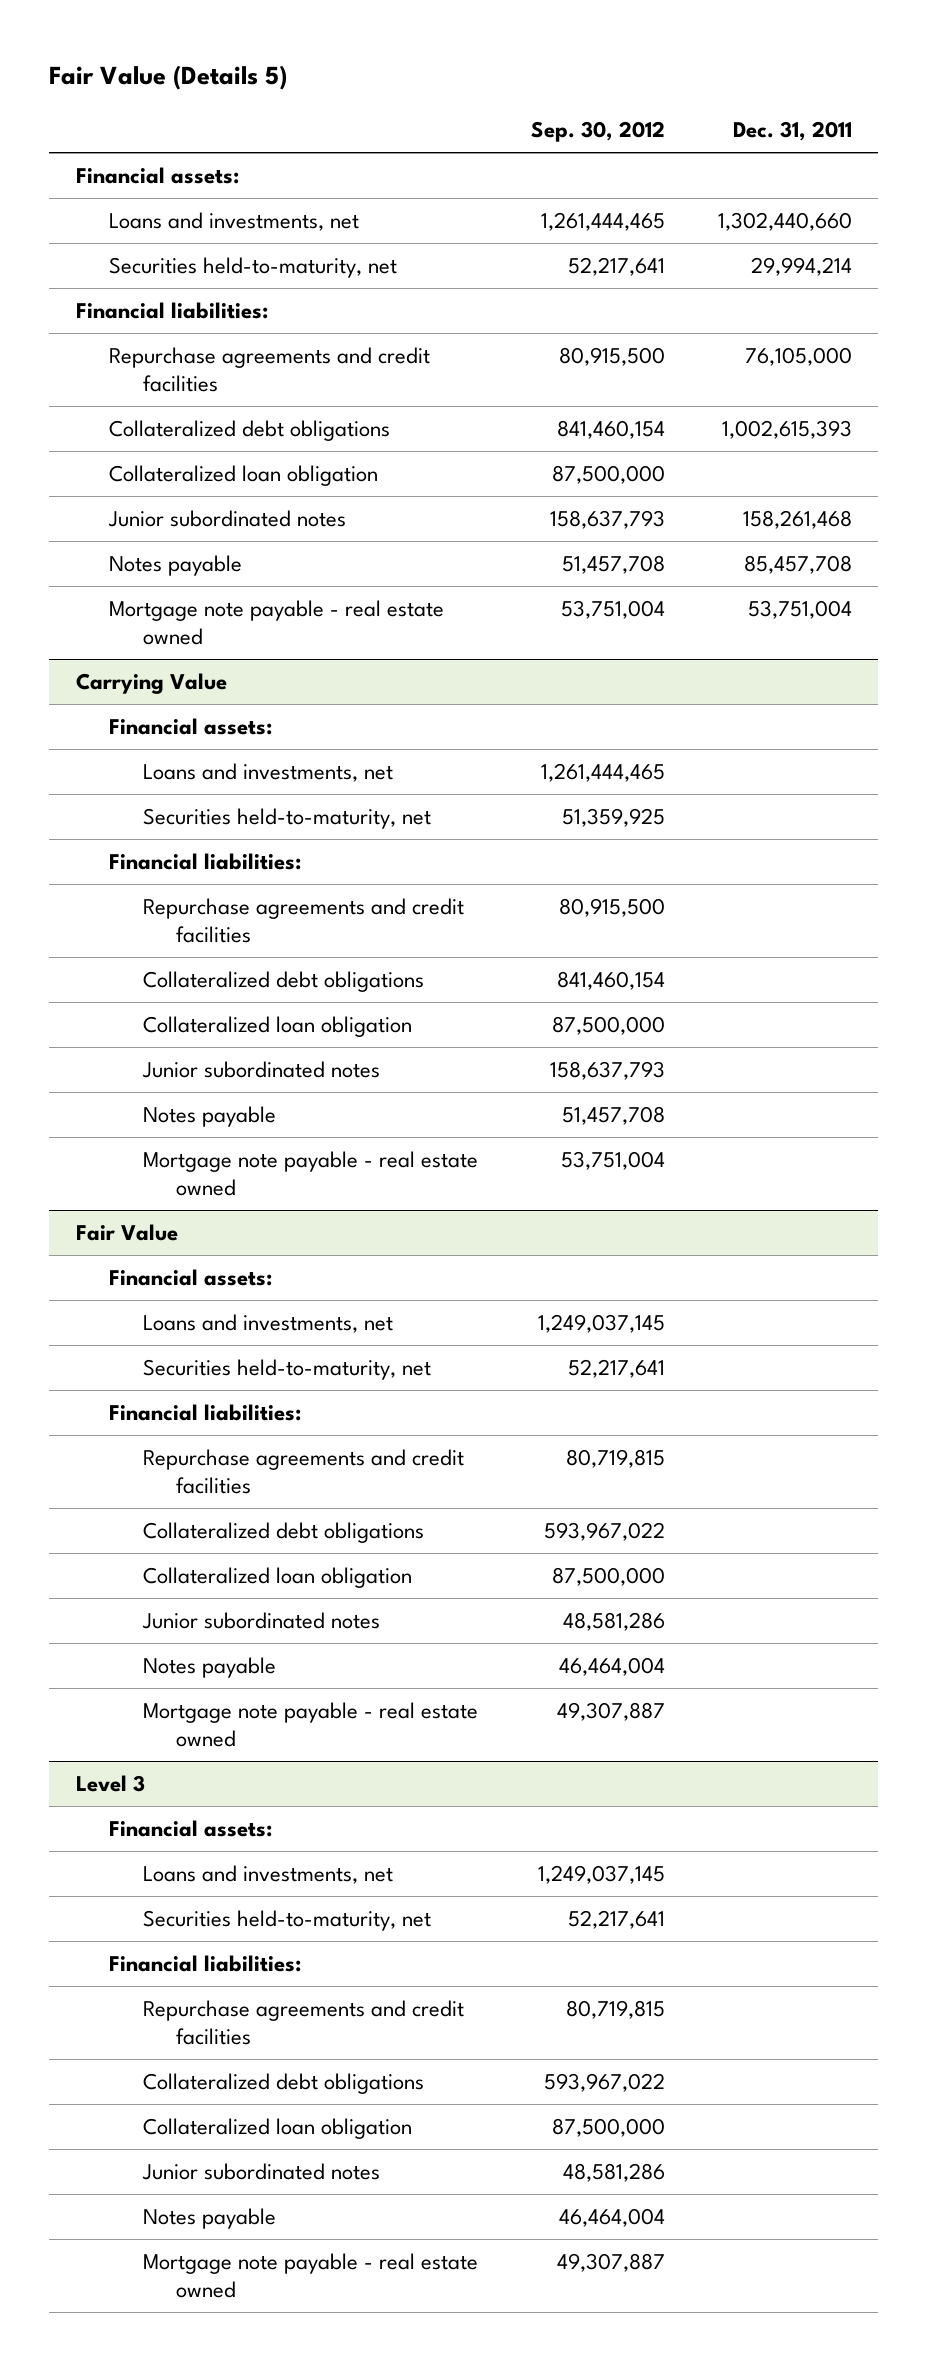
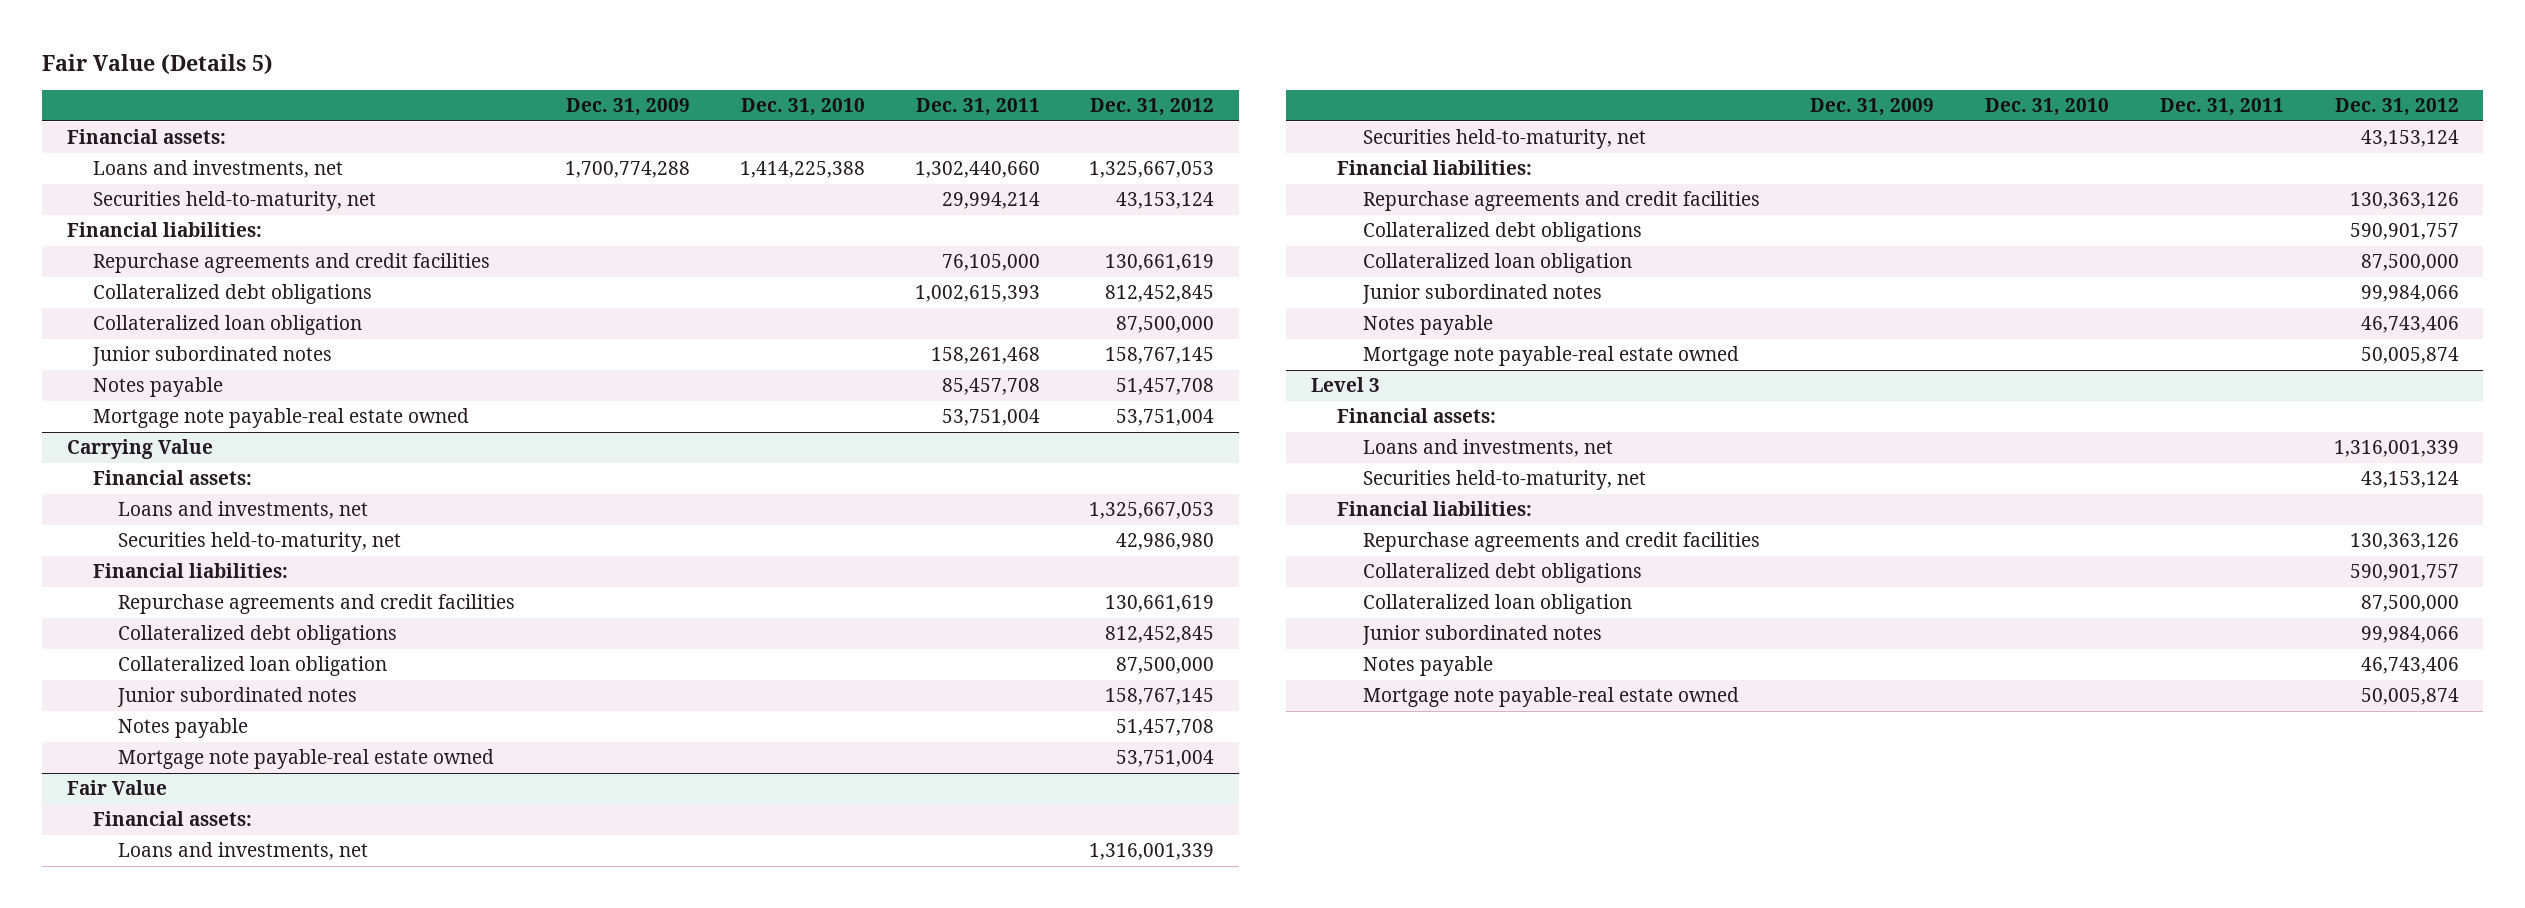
[530,121,665,143] Sep. 30, 2012 -> none
none -> [566,98,691,117] Dec. 31, 2009
none -> [740,98,865,117] Dec. 31, 2010
none -> [1090,98,1215,117] Dec. 31, 2012
[109,600,445,645] Mortgage note payable - real estate owned -> [92,408,469,429] Mortgage note payable-real estate owned
[142,1151,478,1196] Mortgage note payable - real estate owned -> [118,749,495,770] Mortgage note payable-real estate owned
[142,1702,478,1747] Mortgage note payable - real estate owned -> [1362,346,1739,367] Mortgage note payable-real estate owned
[142,2253,478,2298] Mortgage note payable - real estate owned -> [1362,687,1739,708] Mortgage note payable-real estate owned

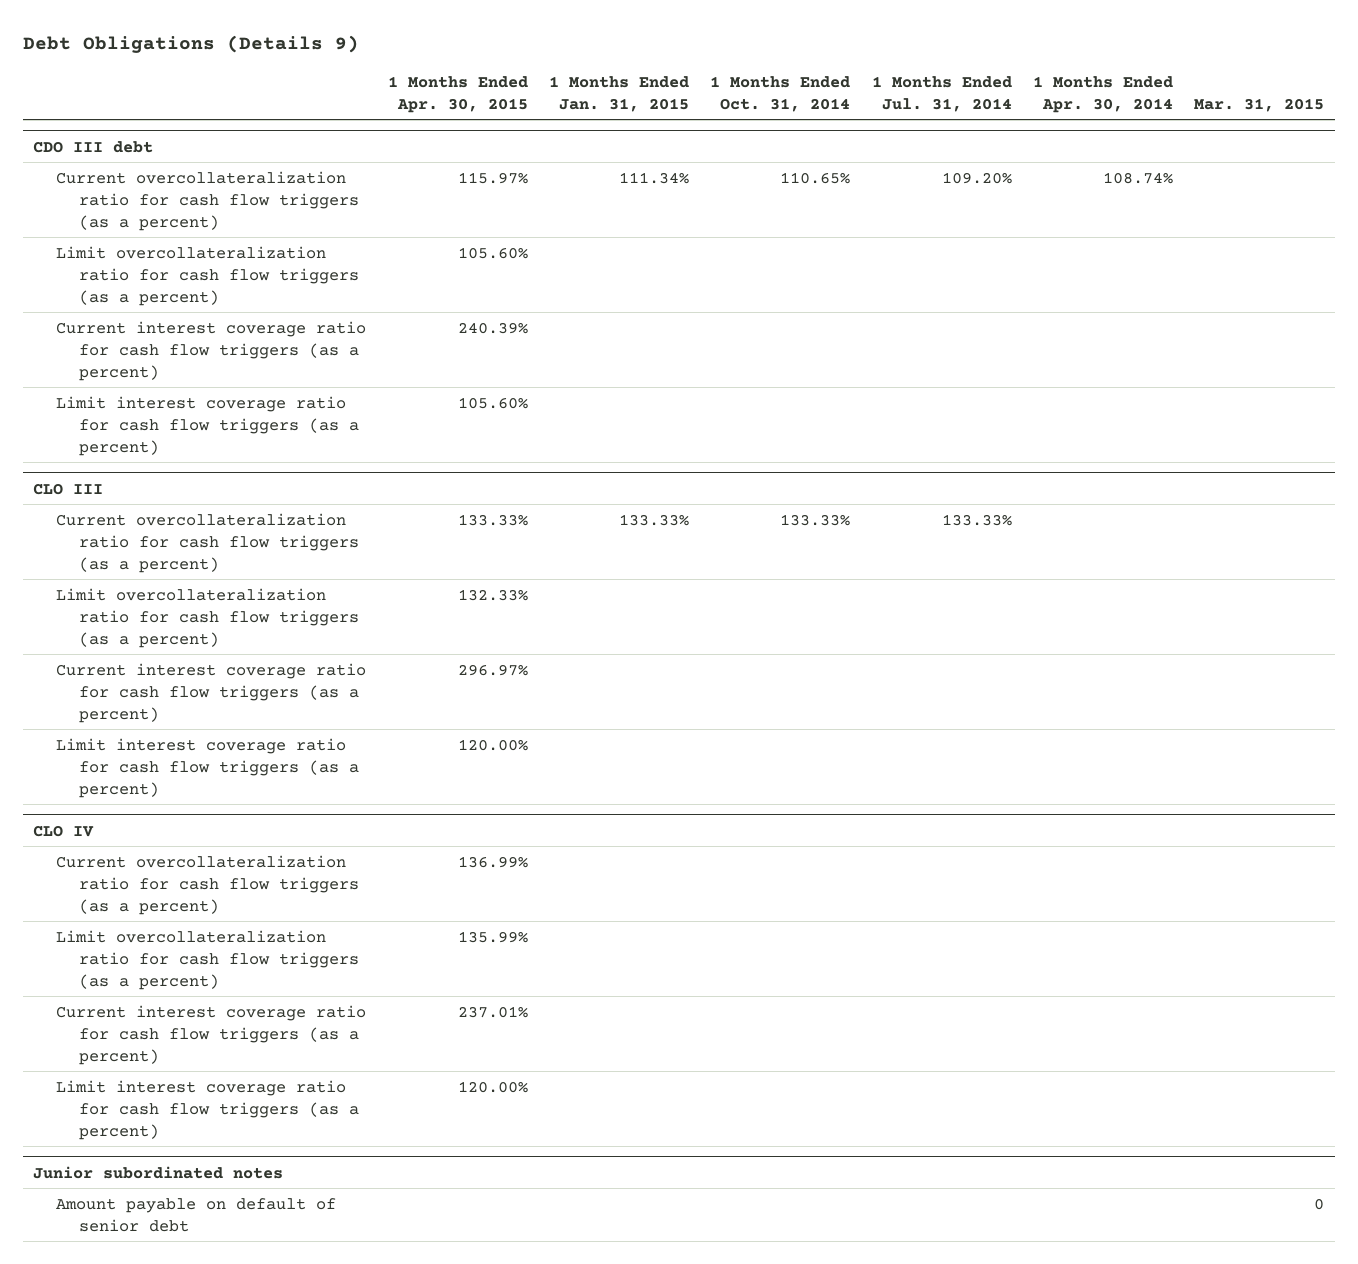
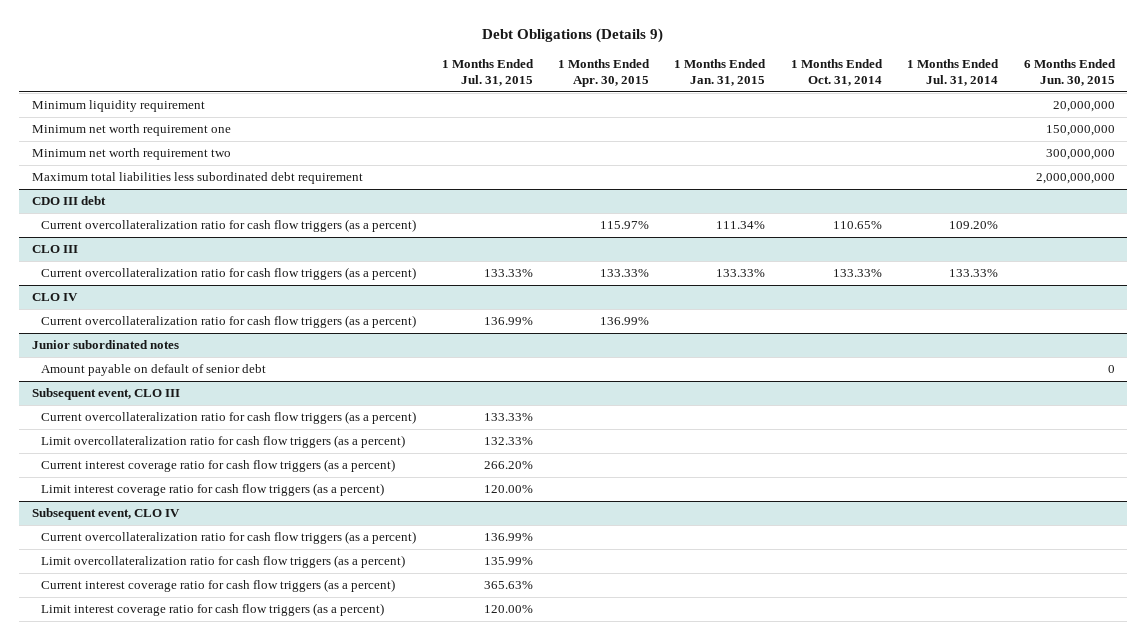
[1033,75,1174,113] 1 Months Ended Apr. 30, 2014 -> none
[1194,97,1325,112] Mar. 31, 2015 -> none
none -> [441,59,534,87] 1 Months Ended Jul. 31, 2015
none -> [1023,59,1116,87] 6 Months Ended Jun. 30, 2015
none -> [31,100,205,113] Minimum liquidity requirement
none -> [31,124,231,137] Minimum net worth requirement one
none -> [31,148,231,161] Minimum net worth requirement two
none -> [31,172,363,185] Maximum total liabilities less subordinated debt requirement
[56,245,360,306] Limit overcollateralization ratio for cash flow triggers (as a percent) -> none
[56,320,367,381] Current interest coverage ratio for cash flow triggers (as a percent) -> none
[56,395,360,456] Limit interest coverage ratio for cash flow triggers (as a percent) -> none
[56,587,360,648] Limit overcollateralization ratio for cash flow triggers (as a percent) -> none
[56,662,367,723] Current interest coverage ratio for cash flow triggers (as a percent) -> none
[56,737,360,798] Limit interest coverage ratio for cash flow triggers (as a percent) -> none
[56,929,360,990] Limit overcollateralization ratio for cash flow triggers (as a percent) -> none
[56,1004,367,1065] Current interest coverage ratio for cash flow triggers (as a percent) -> none
[56,1079,360,1140] Limit interest coverage ratio for cash flow triggers (as a percent) -> none
none -> [31,388,180,401] Subsequent event, CLO III
none -> [41,411,417,425] Current overcollateralization ratio for cash flow triggers (as a percent)
none -> [41,435,406,449] Limit overcollateralization ratio for cash flow triggers (as a percent)
none -> [41,459,396,473] Current interest coverage ratio for cash flow triggers (as a percent)
none -> [41,483,385,497] Limit interest coverage ratio for cash flow triggers (as a percent)
none -> [31,508,180,521] Subsequent event, CLO IV
none -> [41,531,417,545] Current overcollateralization ratio for cash flow triggers (as a percent)
none -> [41,555,406,569] Limit overcollateralization ratio for cash flow triggers (as a percent)
none -> [41,579,396,593] Current interest coverage ratio for cash flow triggers (as a percent)
none -> [41,603,385,617] Limit interest coverage ratio for cash flow triggers (as a percent)

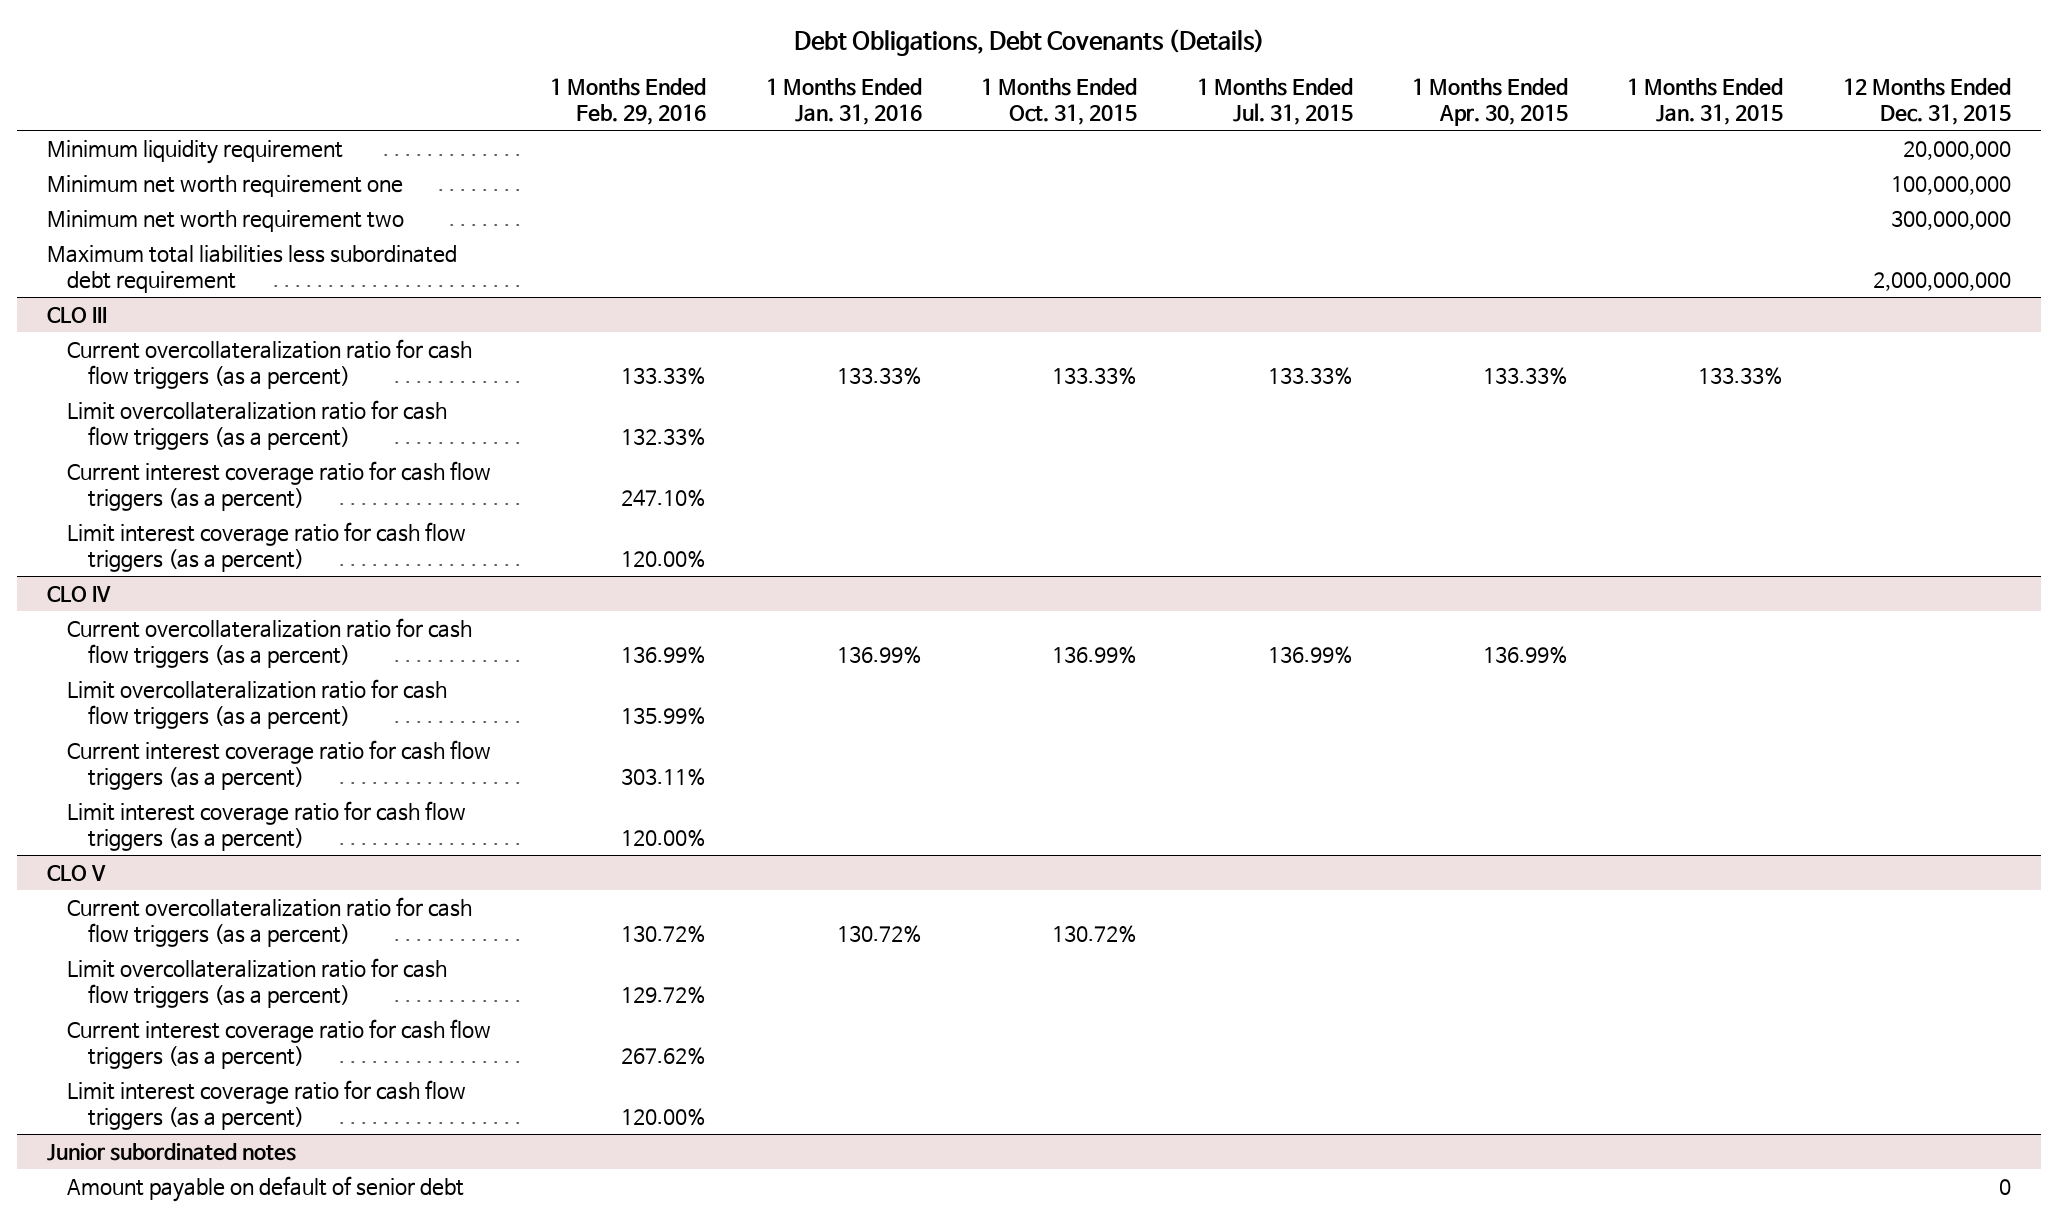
[482,28,664,44] Debt Obligations (Details 9) -> [793,28,1265,56] Debt Obligations, Debt Covenants (Details)
[790,59,883,87] 1 Months Ended Oct. 31, 2014 -> none
[907,59,1000,87] 1 Months Ended Jul. 31, 2014 -> none
[1023,59,1116,87] 6 Months Ended Jun. 30, 2015 -> none
none -> [550,77,707,126] 1 Months Ended Feb. 29, 2016
none -> [765,77,922,126] 1 Months Ended Jan. 31, 2016
none -> [981,77,1138,126] 1 Months Ended Oct. 31, 2015
none -> [1842,77,2011,126] 12 Months Ended Dec. 31, 2015
[31,196,106,206] CDO III debt -> none
[41,219,417,233] Current overcollateralization ratio for cash flow triggers (as a percent) -> none
none -> [67,399,448,451] Limit overcollateralization ratio for cash flow triggers (as a percent)
none -> [67,460,492,512] Current interest coverage ratio for cash flow triggers (as a percent)
none -> [67,521,467,573] Limit interest coverage ratio for cash flow triggers (as a percent)
none -> [67,678,448,730] Limit overcollateralization ratio for cash flow triggers (as a percent)
none -> [67,739,492,791] Current interest coverage ratio for cash flow triggers (as a percent)
none -> [67,800,467,852] Limit interest coverage ratio for cash flow triggers (as a percent)
none -> [46,864,106,881] CLO V
none -> [67,896,473,948] Current overcollateralization ratio for cash flow triggers (as a percent)
none -> [67,957,448,1009] Limit overcollateralization ratio for cash flow triggers (as a percent)
none -> [67,1018,492,1070] Current interest coverage ratio for cash flow triggers (as a percent)
none -> [67,1079,467,1131] Limit interest coverage ratio for cash flow triggers (as a percent)
[31,388,180,401] Subsequent event, CLO III -> none
[41,411,417,425] Current overcollateralization ratio for cash flow triggers (as a percent) -> none
[41,435,406,449] Limit overcollateralization ratio for cash flow triggers (as a percent) -> none
[41,459,396,473] Current interest coverage ratio for cash flow triggers (as a percent) -> none
[41,483,385,497] Limit interest coverage ratio for cash flow triggers (as a percent) -> none
[31,508,180,521] Subsequent event, CLO IV -> none
[41,531,417,545] Current overcollateralization ratio for cash flow triggers (as a percent) -> none
[41,555,406,569] Limit overcollateralization ratio for cash flow triggers (as a percent) -> none
[41,579,396,593] Current interest coverage ratio for cash flow triggers (as a percent) -> none
[41,603,385,617] Limit interest coverage ratio for cash flow triggers (as a percent) -> none

